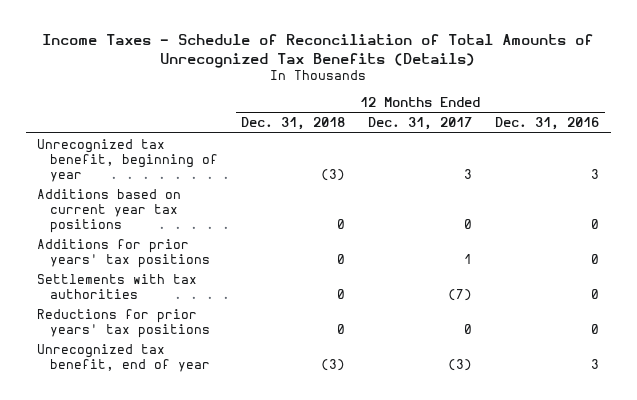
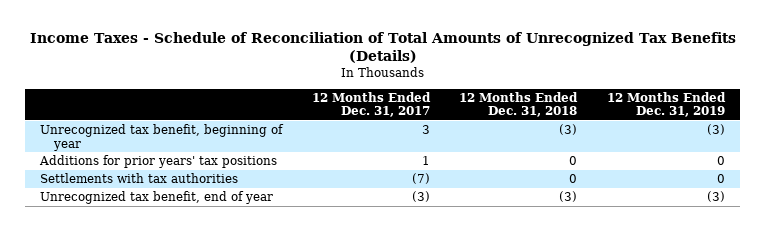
[495,117,600,131] Dec. 31, 2016 -> none
none -> [607,91,727,118] 12 Months Ended Dec. 31, 2019
[37,188,182,233] Additions based on current year tax positions -> none
[37,308,211,338] Reductions for prior years' tax positions -> none

